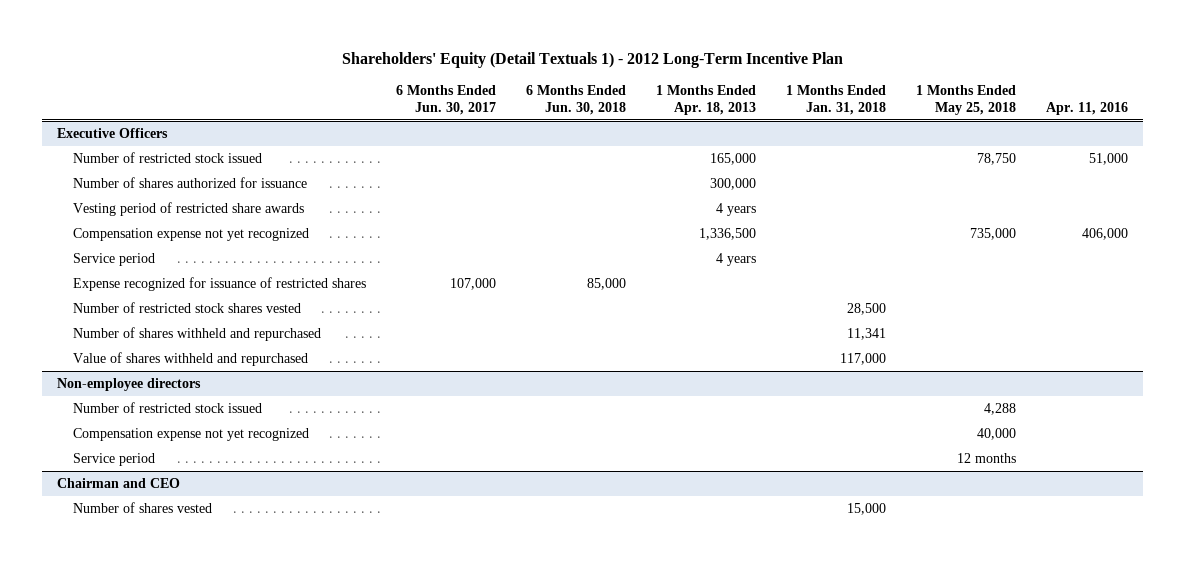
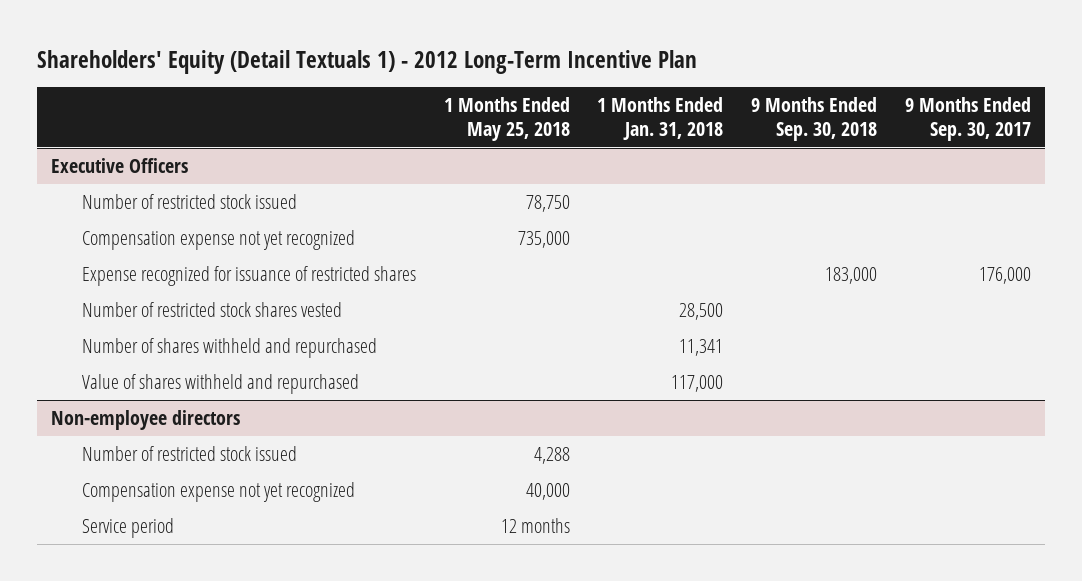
[396,84,497,115] 6 Months Ended Jun. 30, 2017 -> none
[526,84,627,115] 6 Months Ended Jun. 30, 2018 -> none
[656,84,757,115] 1 Months Ended Apr. 18, 2013 -> none
[1046,101,1129,115] Apr. 11, 2016 -> none
none -> [751,97,878,142] 9 Months Ended Sep. 30, 2018
none -> [904,97,1031,142] 9 Months Ended Sep. 30, 2017
[73,177,308,189] Number of shares authorized for issuance -> none
[73,202,305,217] Vesting period of restricted share awards -> none
[73,253,156,267] Service period -> none
[57,478,181,489] Chairman and CEO -> none
[73,502,213,514] Number of shares vested -> none

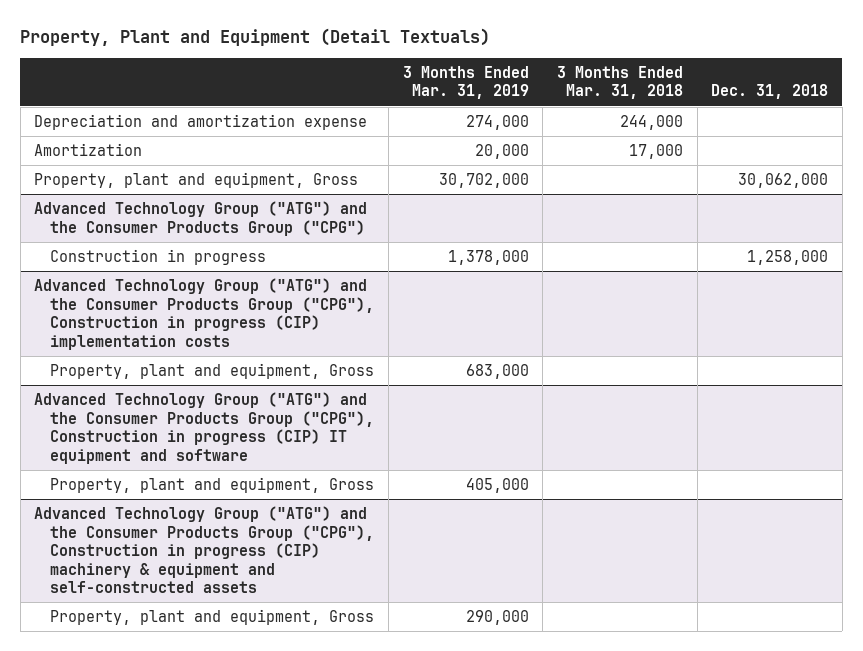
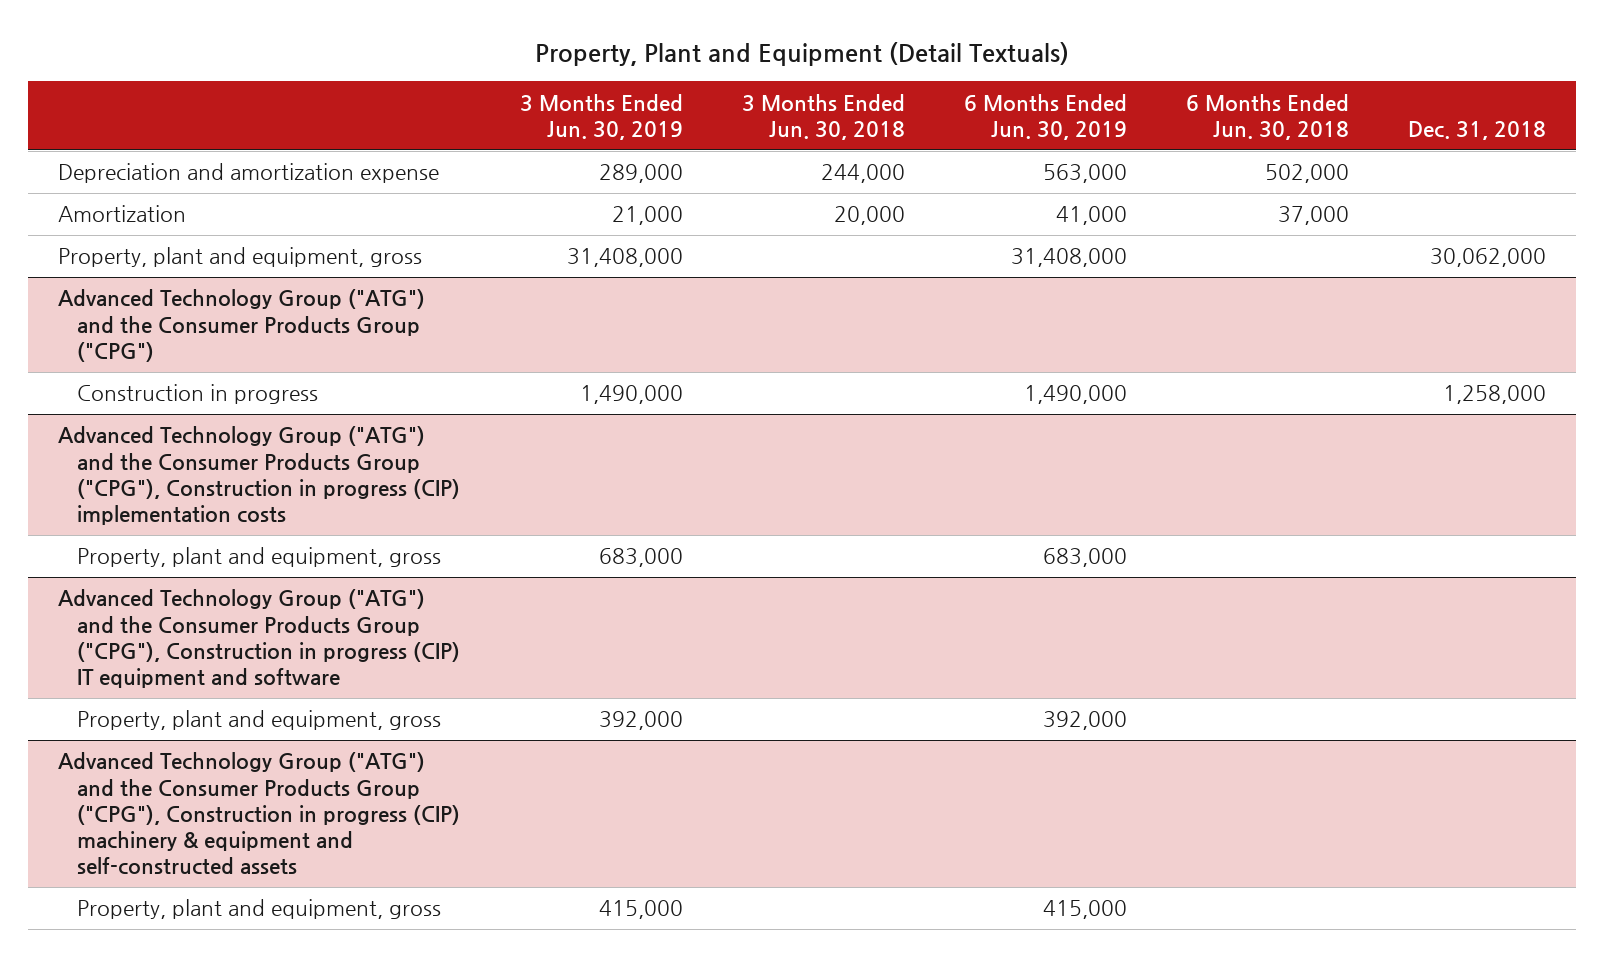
[402,65,529,100] 3 Months Ended Mar. 31, 2019 -> none
[556,65,683,100] 3 Months Ended Mar. 31, 2018 -> none
none -> [519,93,683,140] 3 Months Ended Jun. 30, 2019
none -> [741,93,905,140] 3 Months Ended Jun. 30, 2018
none -> [963,93,1127,140] 6 Months Ended Jun. 30, 2019
none -> [1185,93,1349,140] 6 Months Ended Jun. 30, 2018
[34,172,359,189] Property, plant and equipment, Gross -> [57,247,422,268] Property, plant and equipment, gross
[50,363,375,380] Property, plant and equipment, Gross -> [77,547,442,568] Property, plant and equipment, gross
[50,477,375,494] Property, plant and equipment, Gross -> [77,710,442,731] Property, plant and equipment, gross
[50,609,375,626] Property, plant and equipment, Gross -> [77,899,442,920] Property, plant and equipment, gross

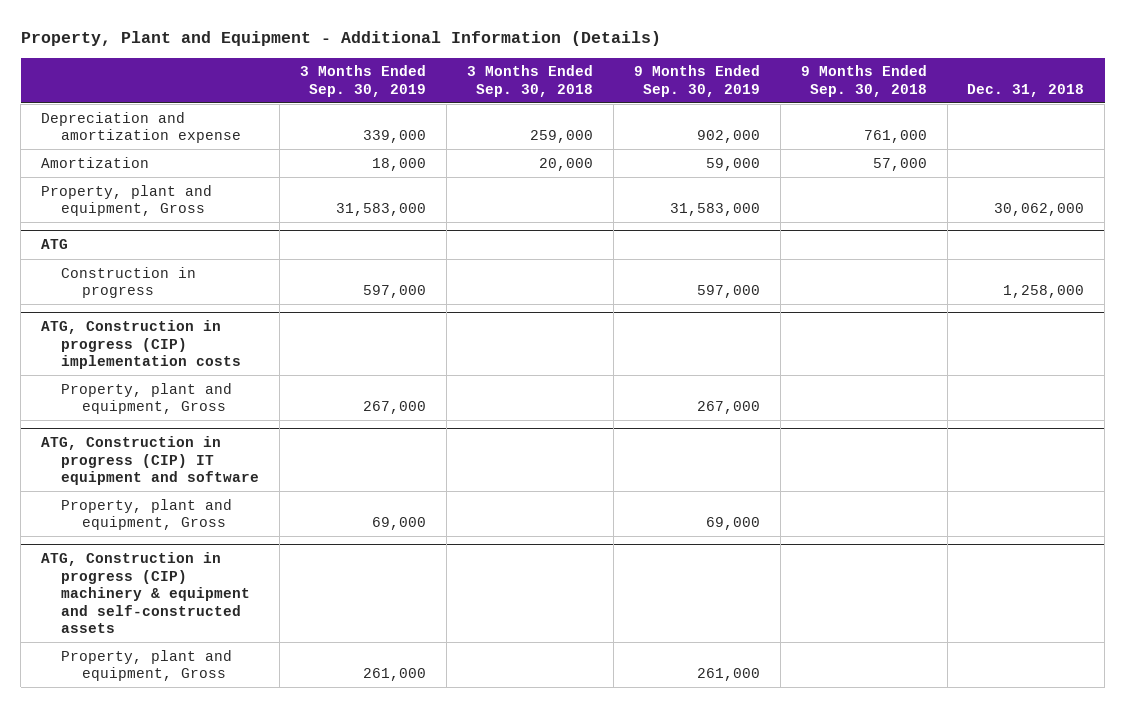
[534,41,1069,66] Property, Plant and Equipment (Detail Textuals) -> [20,31,661,47] Property, Plant and Equipment - Additional Information (Details)
[519,93,683,140] 3 Months Ended Jun. 30, 2019 -> none
[741,93,905,140] 3 Months Ended Jun. 30, 2018 -> none
[963,93,1127,140] 6 Months Ended Jun. 30, 2019 -> none
[1185,93,1349,140] 6 Months Ended Jun. 30, 2018 -> none
none -> [300,65,427,97] 3 Months Ended Sep. 30, 2019
none -> [467,65,594,97] 3 Months Ended Sep. 30, 2018
none -> [633,65,760,97] 9 Months Ended Sep. 30, 2019
none -> [800,65,927,97] 9 Months Ended Sep. 30, 2018
[57,247,422,268] Property, plant and equipment, gross -> [41,184,213,217] Property, plant and equipment, Gross
[57,289,425,362] Advanced Technology Group ("ATG") and the Consumer Products Group ("CPG") -> [41,239,69,250] ATG
[57,426,461,526] Advanced Technology Group ("ATG") and the Consumer Products Group ("CPG"), Construction in progress (CIP) implementation costs -> [41,320,242,370] ATG, Construction in progress (CIP) implementation costs
[77,547,442,568] Property, plant and equipment, gross -> [61,382,233,415] Property, plant and equipment, Gross
[57,589,461,689] Advanced Technology Group ("ATG") and the Consumer Products Group ("CPG"), Construction in progress (CIP) IT equipment and software -> [41,436,260,486] ATG, Construction in progress (CIP) IT equipment and software
[77,710,442,731] Property, plant and equipment, gross -> [61,498,233,531] Property, plant and equipment, Gross
[57,752,461,876] Advanced Technology Group ("ATG") and the Consumer Products Group ("CPG"), Construction in progress (CIP) machinery & equipment and self-constructed assets -> [41,552,251,633] ATG, Construction in progress (CIP) machinery & equipment and self-constructed assets
[77,899,442,920] Property, plant and equipment, gross -> [61,649,233,682] Property, plant and equipment, Gross

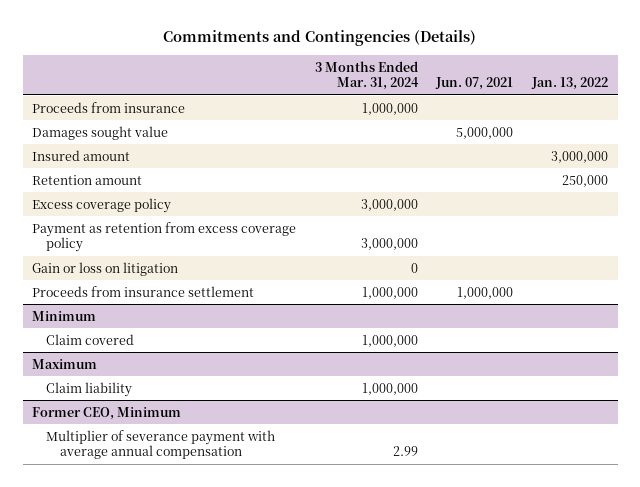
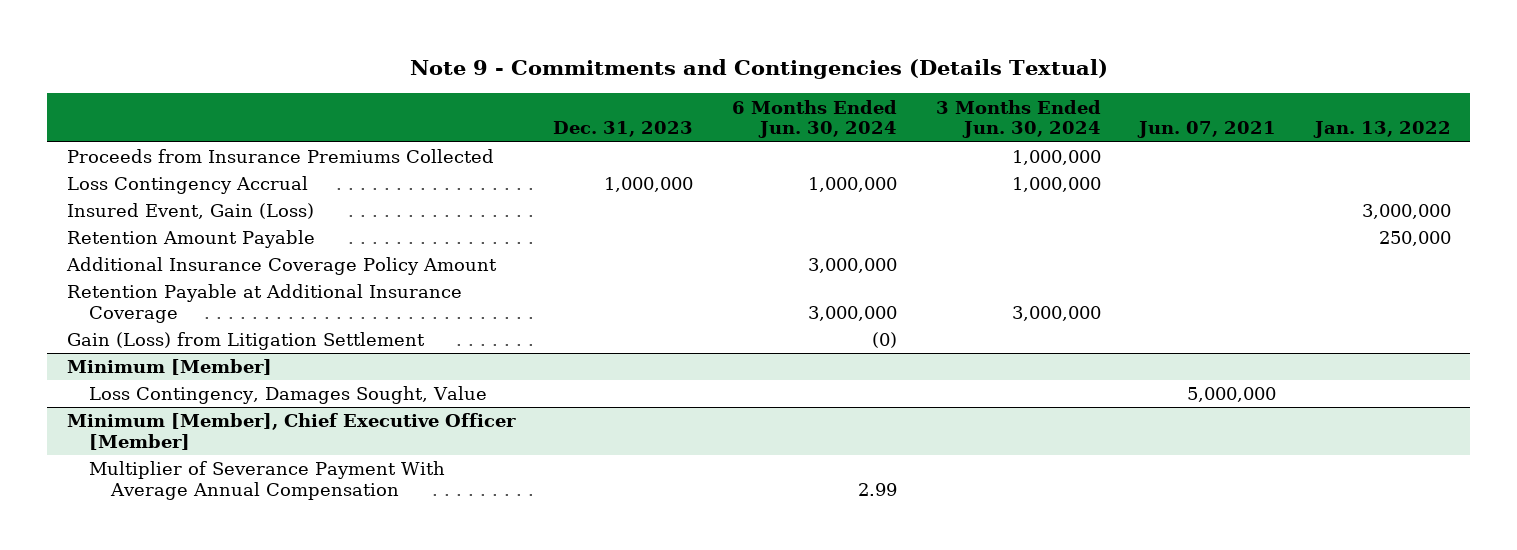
[163,30,477,47] Commitments and Contingencies (Details) -> [409,59,1108,80] Note 9 - Commitments and Contingencies (Details Textual)
[314,60,419,91] 3 Months Ended Mar. 31, 2024 -> none
none -> [553,121,694,138] Dec. 31, 2023
none -> [731,99,897,139] 6 Months Ended Jun. 30, 2024
none -> [935,99,1101,139] 3 Months Ended Jun. 30, 2024
[32,125,169,140] Damages sought value -> none
[32,285,255,297] Proceeds from insurance settlement -> none
[46,333,135,345] Claim covered -> none
[32,358,98,369] Maximum -> none
[46,381,133,397] Claim liability -> none
[32,406,182,420] Former CEO, Minimum -> none
[46,429,276,460] Multiplier of severance payment with average annual compensation -> none
[32,101,186,113] Proceeds from insurance -> [66,149,494,164] Proceeds from Insurance Premiums Collected
none -> [66,176,308,195] Loss Contingency Accrual
[32,149,131,161] Insured amount -> [66,203,314,220] Insured Event, Gain (Loss)
[32,174,143,185] Retention amount -> [66,230,315,249] Retention Amount Payable
[32,197,172,213] Excess coverage policy -> [65,257,497,276] Additional Insurance Coverage Policy Amount
[32,221,297,253] Payment as retention from excess coverage policy -> [66,284,462,324] Retention Payable at Additional Insurance Coverage
[32,261,179,276] Gain or loss on litigation -> [66,332,425,351] Gain (Loss) from Litigation Settlement
[32,310,97,321] Minimum -> [66,359,272,376] Minimum [Member]
none -> [88,386,487,405] Loss Contingency, Damages Sought, Value
none -> [66,413,516,451] Minimum [Member], Chief Executive Officer [Member]
none -> [88,461,445,501] Multiplier of Severance Payment With Average Annual Compensation

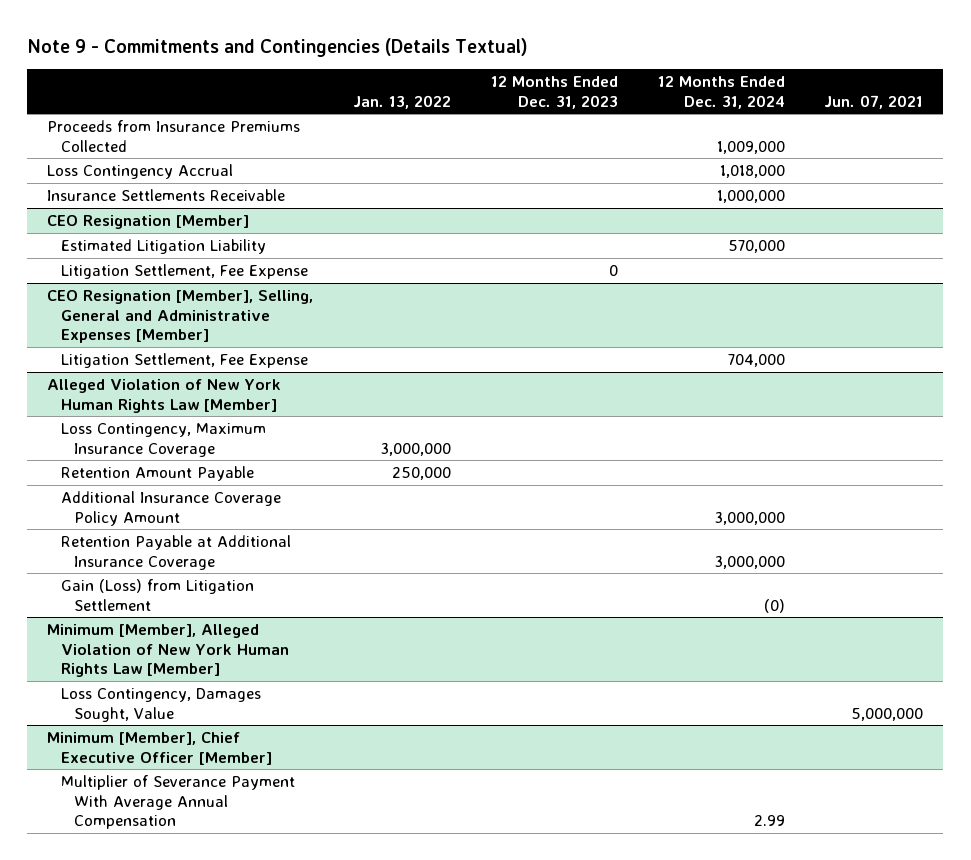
[553,121,694,138] Dec. 31, 2023 -> none
[731,99,897,139] 6 Months Ended Jun. 30, 2024 -> none
[935,99,1101,139] 3 Months Ended Jun. 30, 2024 -> none
none -> [490,76,618,109] 12 Months Ended Dec. 31, 2023
none -> [657,76,785,109] 12 Months Ended Dec. 31, 2024
[66,203,314,220] Insured Event, Gain (Loss) -> none
[66,230,315,249] Retention Amount Payable -> none
[65,257,497,276] Additional Insurance Coverage Policy Amount -> none
[66,284,462,324] Retention Payable at Additional Insurance Coverage -> none
[66,332,425,351] Gain (Loss) from Litigation Settlement -> none
none -> [47,188,286,201] Insurance Settlements Receivable
none -> [47,214,250,229] CEO Resignation [Member]
none -> [60,238,266,254] Estimated Litigation Liability
none -> [60,263,308,279] Litigation Settlement, Fee Expense
none -> [47,289,314,344] CEO Resignation [Member], Selling, General and Administrative Expenses [Member]
none -> [60,352,308,368] Litigation Settlement, Fee Expense
none -> [47,378,282,413] Alleged Violation of New York Human Rights Law [Member]
none -> [60,422,266,457] Loss Contingency, Maximum Insurance Coverage
none -> [60,465,254,481] Retention Amount Payable
none -> [60,490,281,526] Additional Insurance Coverage Policy Amount
none -> [60,534,291,570] Retention Payable at Additional Insurance Coverage
none -> [60,578,254,611] Gain (Loss) from Litigation Settlement
[66,359,272,376] Minimum [Member] -> [47,623,289,678] Minimum [Member], Alleged Violation of New York Human Rights Law [Member]

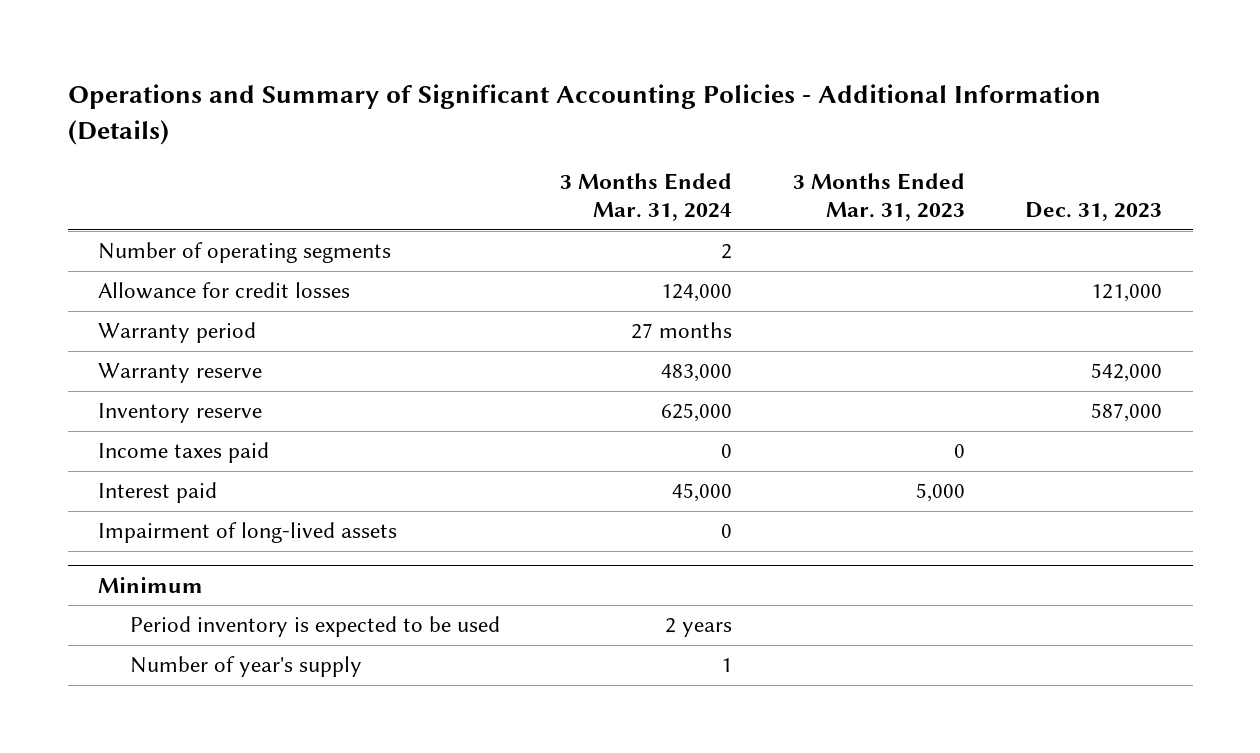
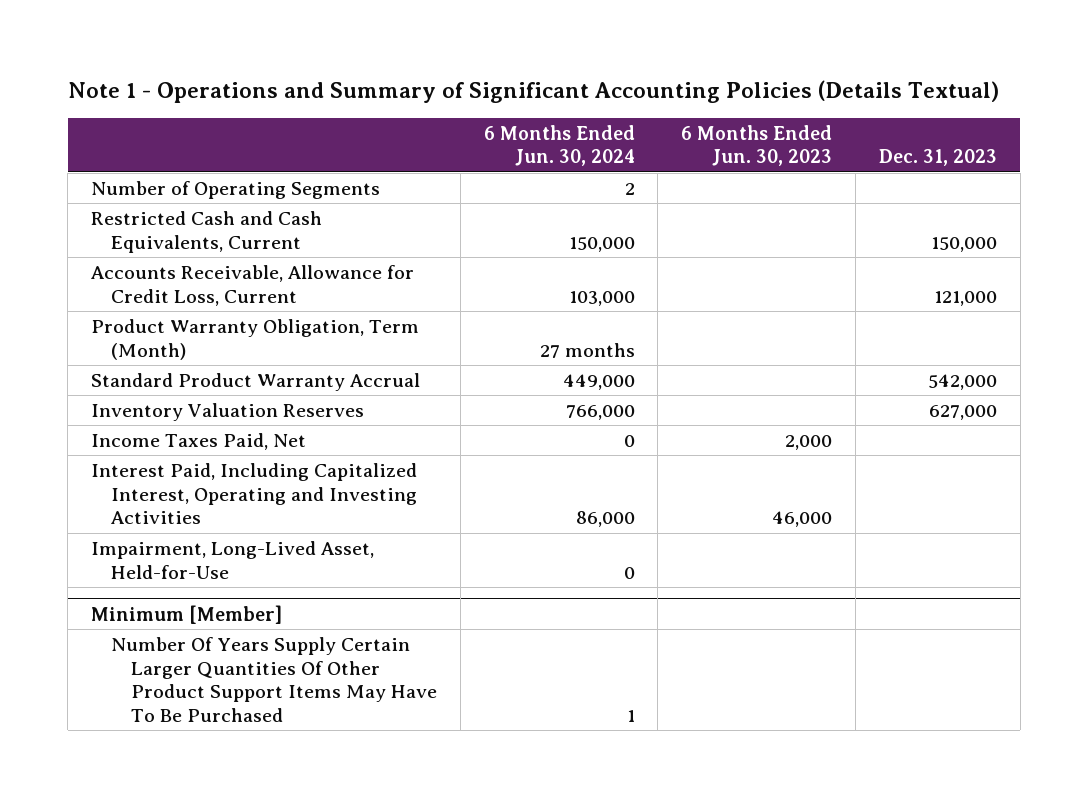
[67,84,1101,145] Operations and Summary of Significant Accounting Policies - Additional Information (Details) -> [67,80,999,104] Note 1 - Operations and Summary of Significant Accounting Policies (Details Textual)
[560,173,733,222] 3 Months Ended Mar. 31, 2024 -> none
[792,173,965,222] 3 Months Ended Mar. 31, 2023 -> none
none -> [483,124,635,167] 6 Months Ended Jun. 30, 2024
none -> [681,124,833,167] 6 Months Ended Jun. 30, 2023
[98,322,257,344] Warranty period -> none
[129,616,500,638] Period inventory is expected to be used -> none
[98,242,392,264] Number of operating segments -> [90,180,380,199] Number of Operating Segments
none -> [90,210,322,253] Restricted Cash and Cash Equivalents, Current
[98,282,351,300] Allowance for credit losses -> [90,264,414,306] Accounts Receivable, Allowance for Credit Loss, Current
none -> [90,318,419,360] Product Warranty Obligation, Term (Month)
[98,363,263,384] Warranty reserve -> [90,372,420,391] Standard Product Warranty Accrual
[98,403,263,424] Inventory reserve -> [90,402,364,421] Inventory Valuation Reserves
[1091,403,1163,423] 587,000 -> [928,404,997,420] 627,000
[98,442,270,464] Income taxes paid -> [90,432,306,450] Income Taxes Paid, Net
[98,482,218,504] Interest paid -> [90,462,417,525] Interest Paid, Including Capitalized Interest, Operating and Investing Activities
[98,522,398,544] Impairment of long-lived assets -> [90,540,374,579] Impairment, Long-Lived Asset, Held-for-Use
[98,576,204,593] Minimum -> [90,604,282,624] Minimum [Member]
[129,656,362,678] Number of year's supply -> [110,636,437,723] Number Of Years Supply Certain Larger Quantities Of Other Product Support Items May Have To Be Purchased

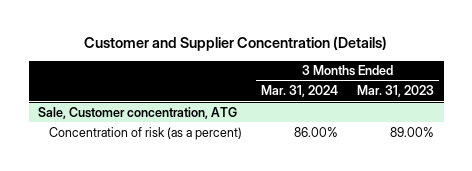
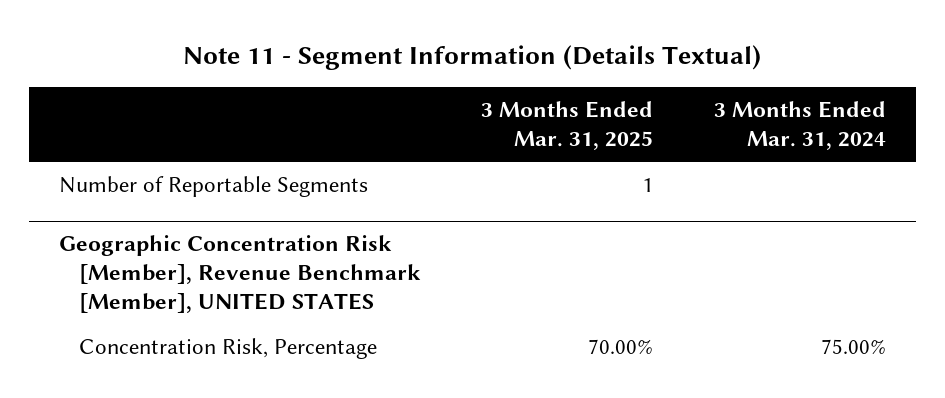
[84,36,388,52] Customer and Supplier Concentration (Details) -> [183,45,762,71] Note 11 - Segment Information (Details Textual)
[357,85,435,98] Mar. 31, 2023 -> none
none -> [481,101,654,150] 3 Months Ended Mar. 31, 2025
[38,106,238,119] Sale, Customer concentration, ATG -> none
[48,126,242,140] Concentration of risk (as a percent) -> none
none -> [58,176,368,198] Number of Reportable Segments
none -> [58,235,422,313] Geographic Concentration Risk [Member], Revenue Benchmark [Member], UNITED STATES
none -> [79,338,378,360] Concentration Risk, Percentage

